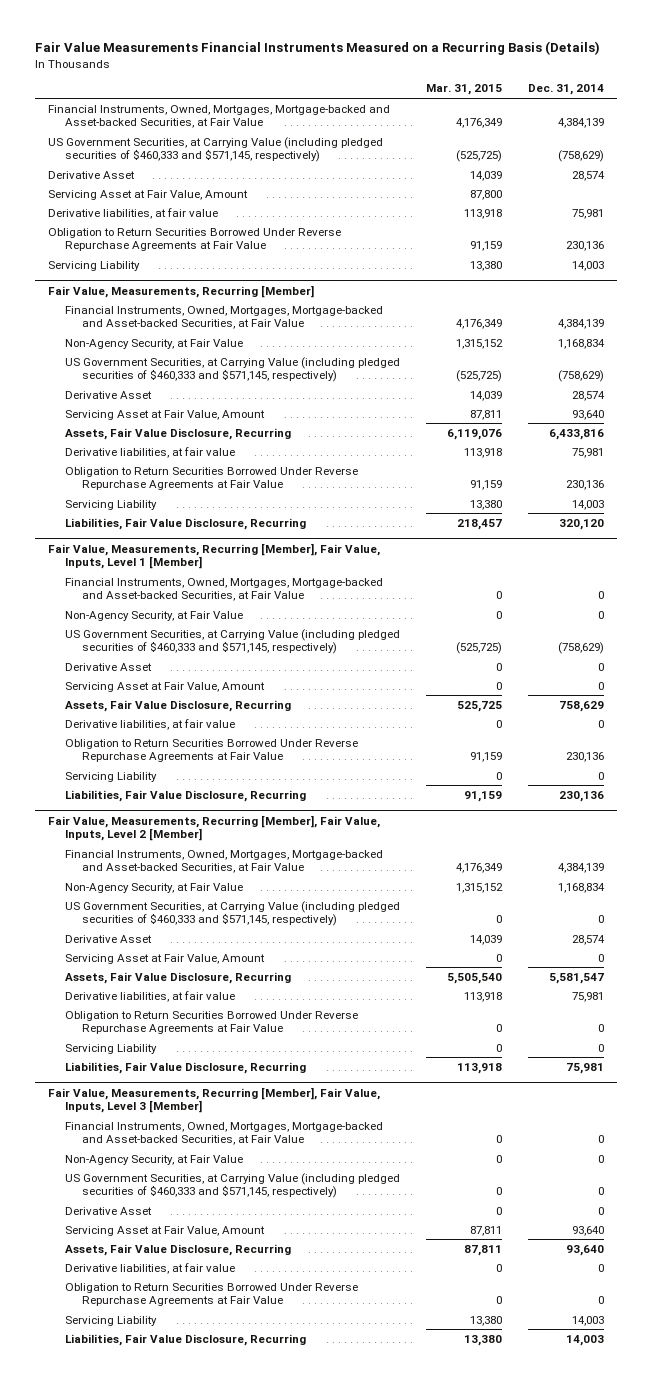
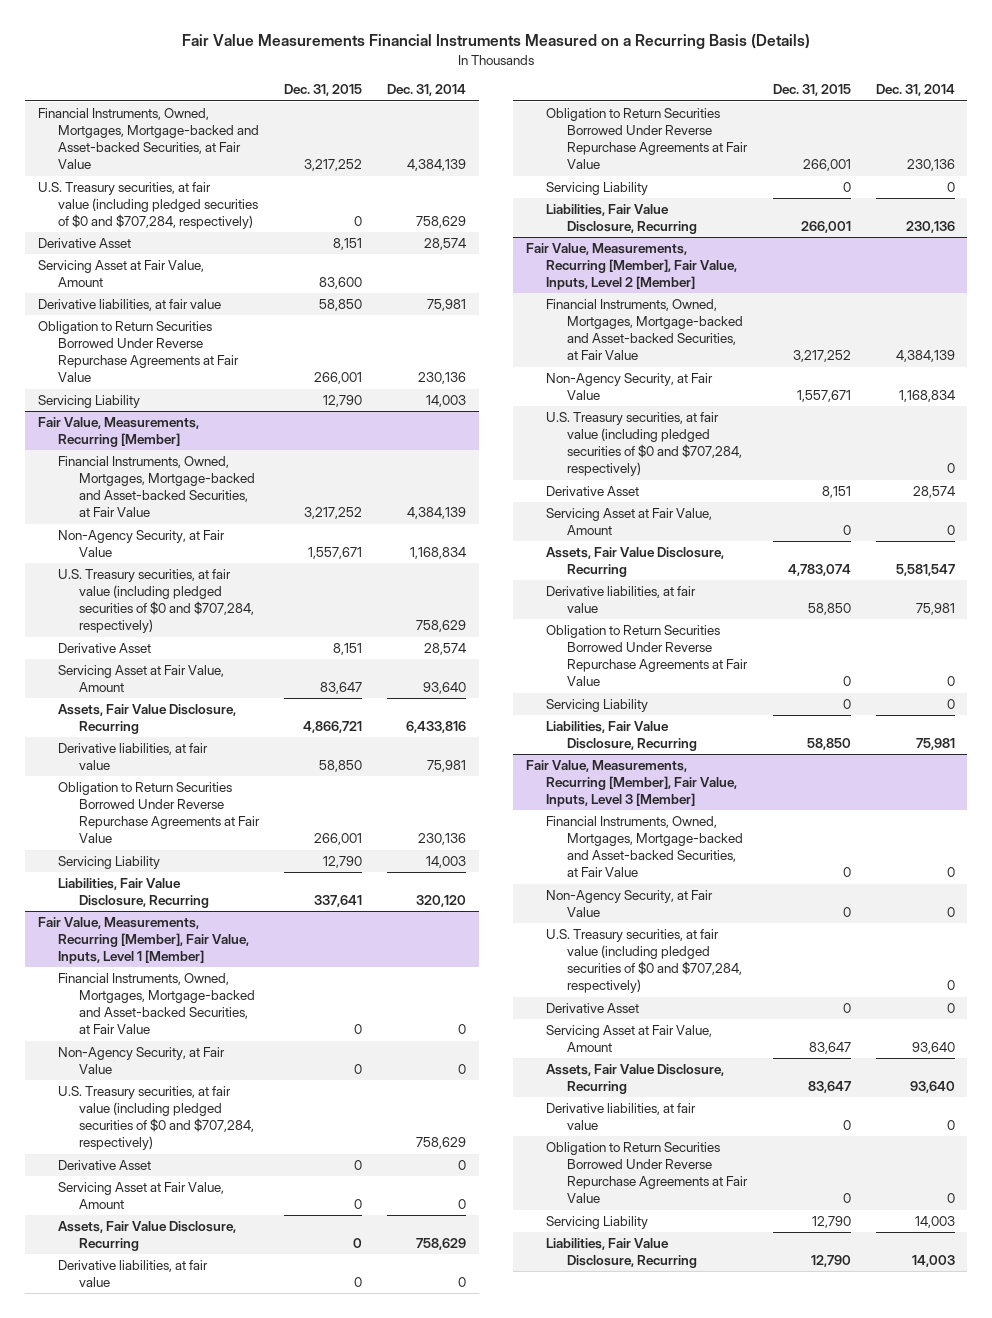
[425,84,502,96] Mar. 31, 2015 -> none
none -> [284,84,363,97] Dec. 31, 2015
[47,136,383,163] US Government Securities, at Carrying Value (including pledged securities of $460,333 and $571,145, respectively) -> [37,182,259,230] U.S. Treasury securities, at fair value (including pledged securities of $0 and $707,284, respectively)
[557,150,604,163] (758,629) -> [416,216,467,229] 758,629
[64,356,400,383] US Government Securities, at Carrying Value (including pledged securities of $460,333 and $571,145, respectively) -> [58,569,254,634] U.S. Treasury securities, at fair value (including pledged securities of $0 and $707,284, respectively)
[557,370,604,383] (758,629) -> [416,620,467,633] 758,629
[64,628,400,655] US Government Securities, at Carrying Value (including pledged securities of $460,333 and $571,145, respectively) -> [58,1086,254,1151] U.S. Treasury securities, at fair value (including pledged securities of $0 and $707,284, respectively)
[557,642,604,655] (758,629) -> [416,1137,467,1150] 758,629
[64,900,400,927] US Government Securities, at Carrying Value (including pledged securities of $460,333 and $571,145, respectively) -> [546,412,742,477] U.S. Treasury securities, at fair value (including pledged securities of $0 and $707,284, respectively)
[64,1172,400,1199] US Government Securities, at Carrying Value (including pledged securities of $460,333 and $571,145, respectively) -> [546,929,742,994] U.S. Treasury securities, at fair value (including pledged securities of $0 and $707,284, respectively)

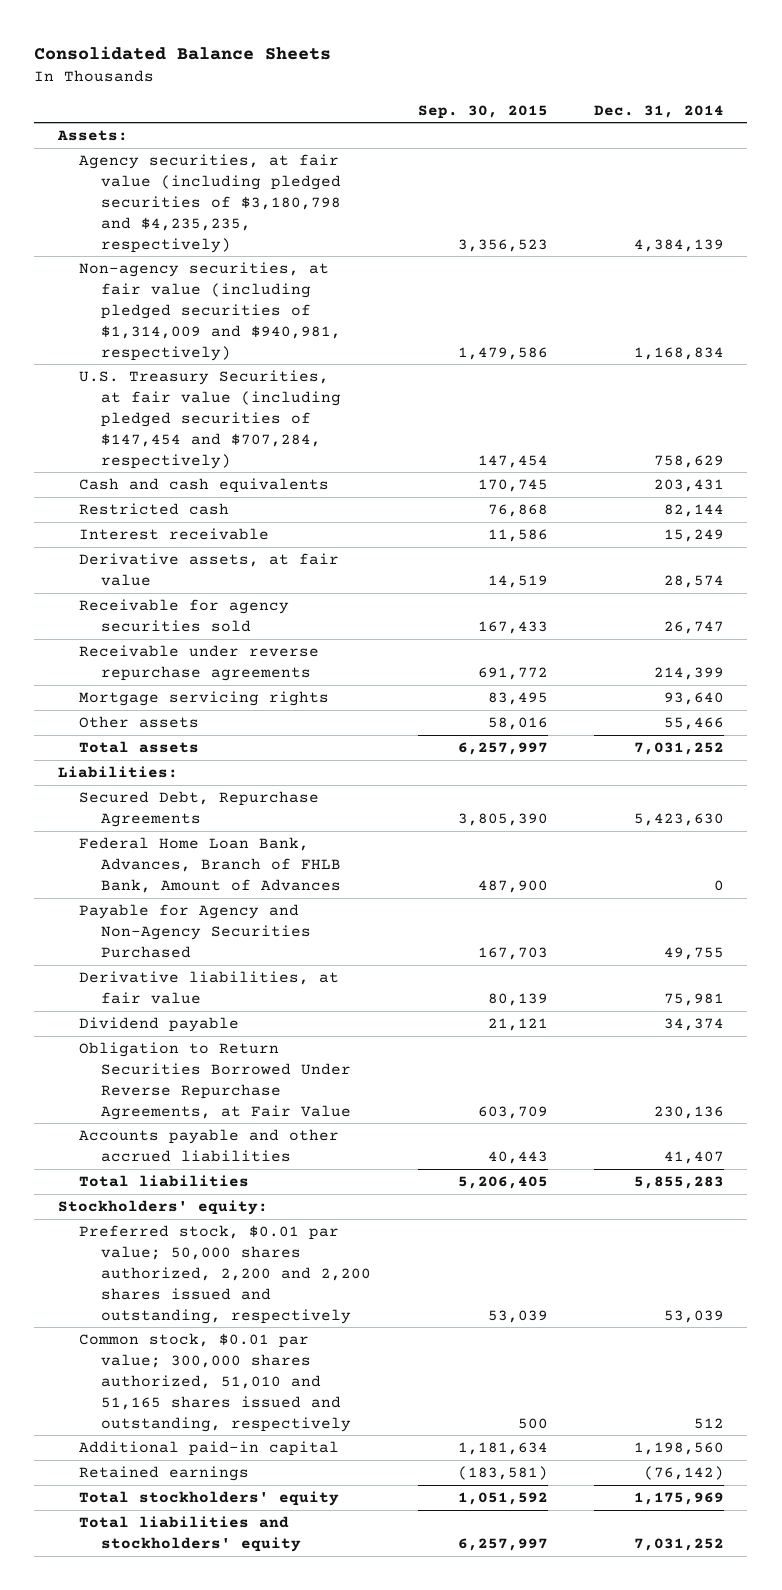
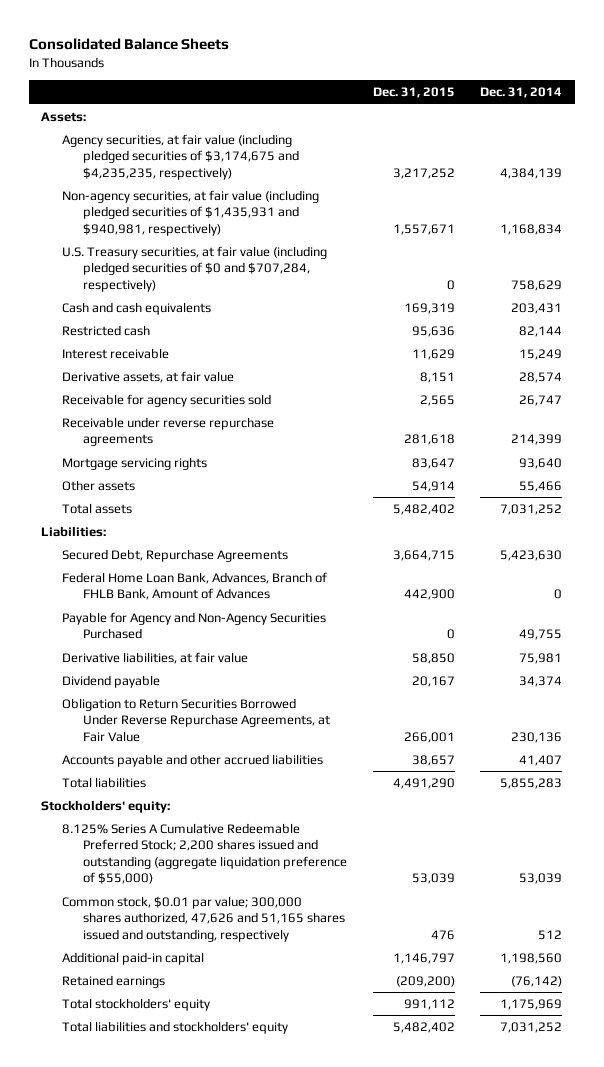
[417,104,548,119] Sep. 30, 2015 -> none
none -> [372,87,455,99] Dec. 31, 2015
[79,154,341,253] Agency securities, at fair value (including pledged securities of $3,180,798 and $4,235,235, respectively) -> [62,133,300,180] Agency securities, at fair value (including pledged securities of $3,174,675 and $4,235,235, respectively)
[79,262,341,361] Non-agency securities, at fair value (including pledged securities of $1,314,009 and $940,981, respectively) -> [62,189,320,236] Non-agency securities, at fair value (including pledged securities of $1,435,931 and $940,981, respectively)
[79,370,341,469] U.S. Treasury Securities, at fair value (including pledged securities of $147,454 and $707,284, respectively) -> [62,245,328,292] U.S. Treasury securities, at fair value (including pledged securities of $0 and $707,284, respectively)
[79,1225,371,1324] Preferred stock, $0.01 par value; 50,000 shares authorized, 2,200 and 2,200 shares issued and outstanding, respectively -> [62,822,348,885] 8.125% Series A Cumulative Redeemable Preferred Stock; 2,200 shares issued and outstanding (aggregate liquidation preference of $55,000)
[79,1333,351,1432] Common stock, $0.01 par value; 300,000 shares authorized, 51,010 and 51,165 shares issued and outstanding, respectively -> [62,895,346,942] Common stock, $0.01 par value; 300,000 shares authorized, 47,626 and 51,165 shares issued and outstanding, respectively

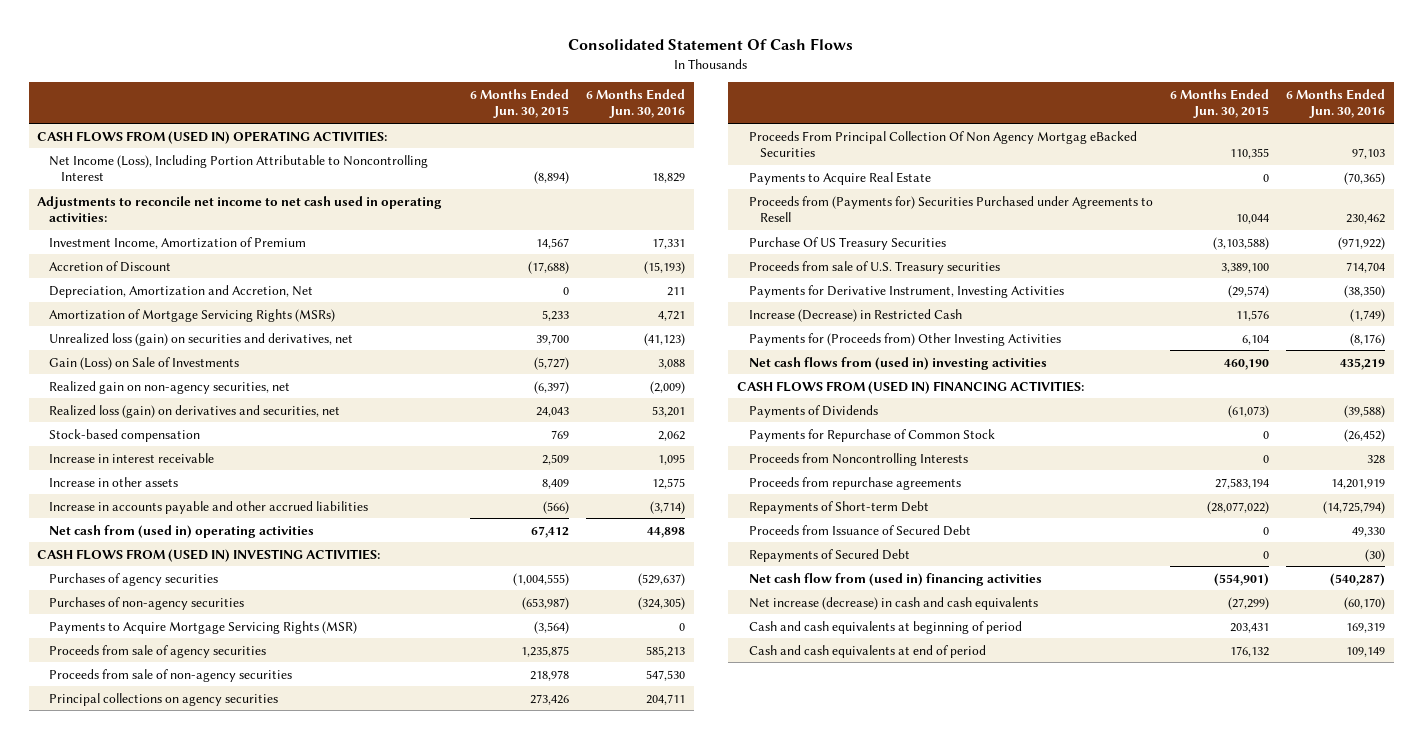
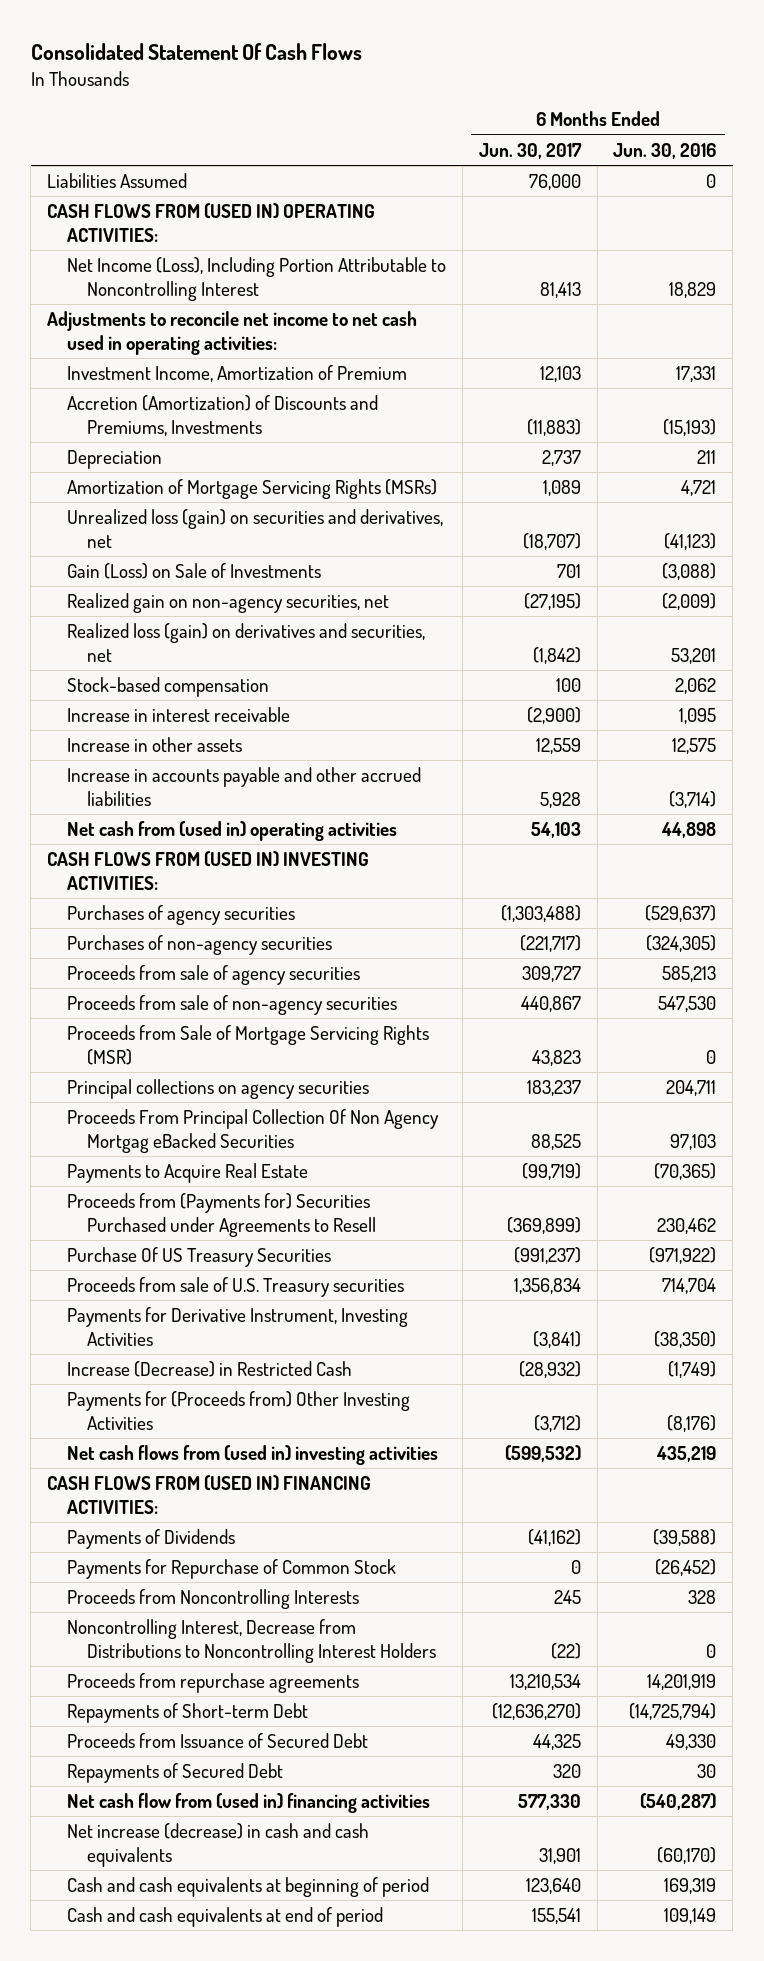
[470,88,570,119] 6 Months Ended Jun. 30, 2015 -> none
none -> [478,142,582,159] Jun. 30, 2017
none -> [47,173,188,189] Liabilities Assumed
[49,260,172,272] Accretion of Discount -> [67,395,379,436] Accretion (Amortization) of Discounts and Premiums, Investments
[49,284,314,298] Depreciation, Amortization and Accretion, Net -> [67,450,163,470] Depreciation
[658,358,686,369] 3,088 -> [662,563,717,581] (3,088)
[49,620,358,634] Payments to Acquire Mortgage Servicing Rights (MSR) -> none
none -> [67,1025,430,1065] Proceeds from Sale of Mortgage Servicing Rights (MSR)
none -> [67,1619,437,1663] Noncontrolling Interest, Decrease from Distributions to Noncontrolling Interest Holders
[1364,548,1385,562] (30) -> [697,1764,717,1779] 30

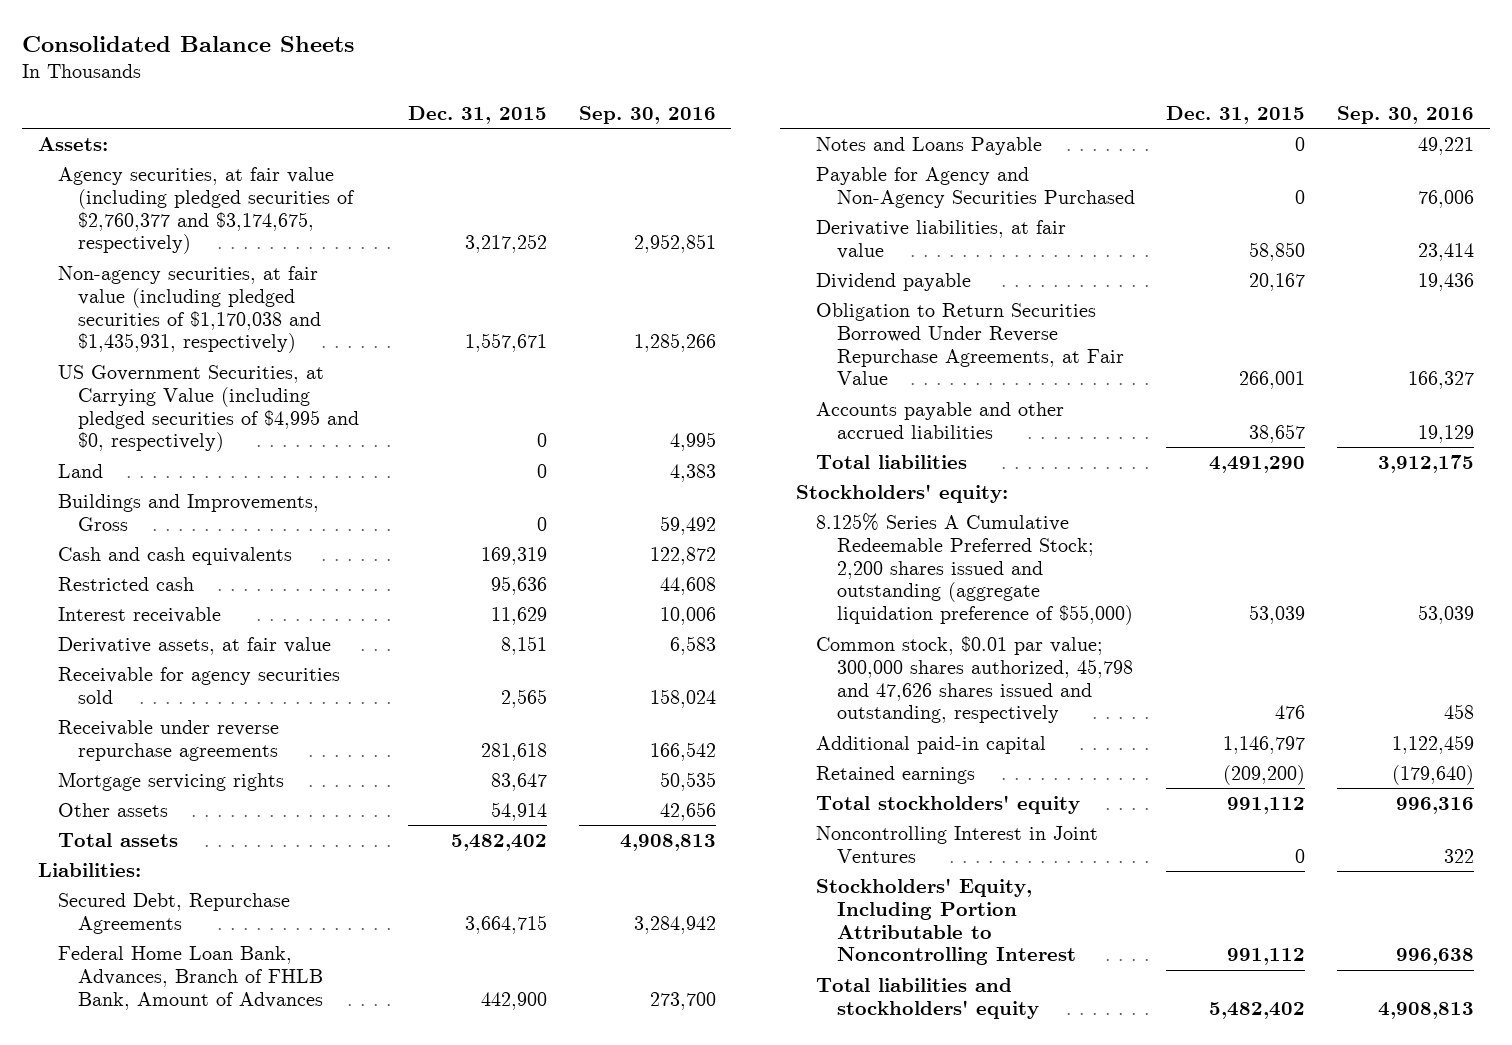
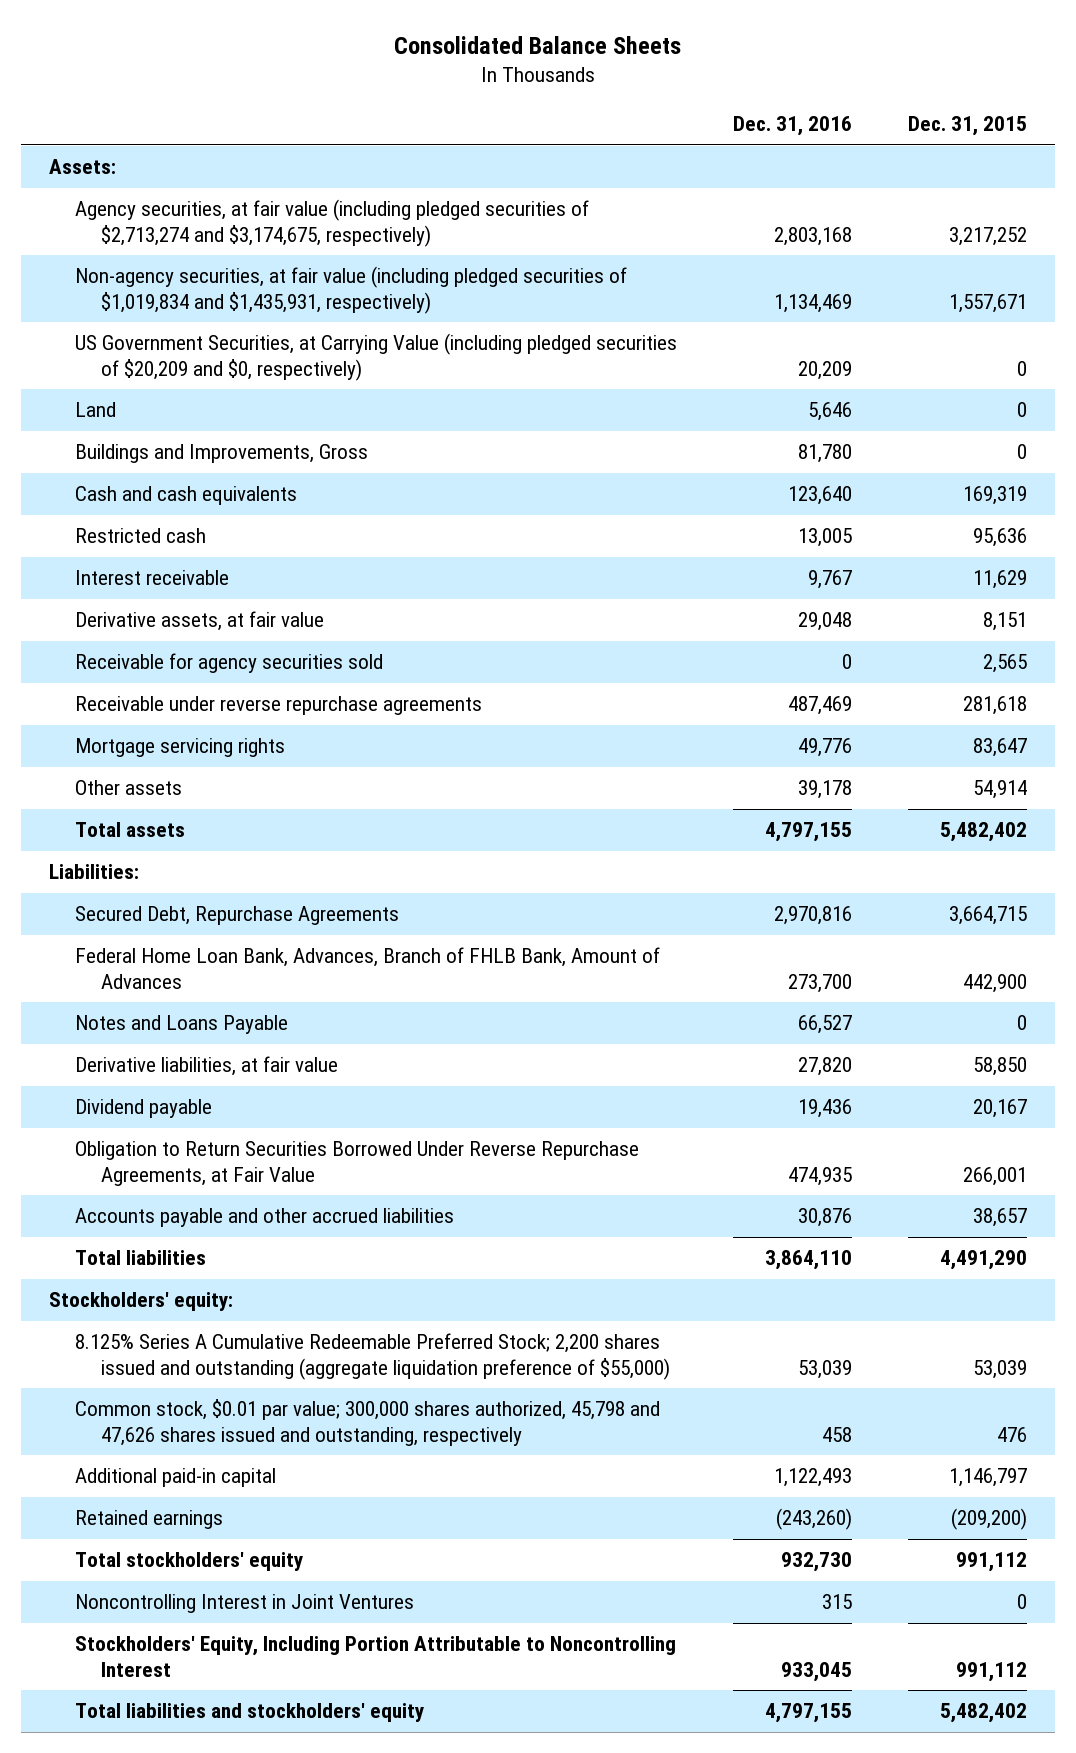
[578,105,716,124] Sep. 30, 2016 -> none
none -> [733,116,853,137] Dec. 31, 2016
[57,166,355,255] Agency securities, at fair value (including pledged securities of $2,760,377 and $3,174,675, respectively) -> [75,199,590,247] Agency securities, at fair value (including pledged securities of $2,713,274 and $3,174,675, respectively)
[57,265,321,354] Non-agency securities, at fair value (including pledged securities of $1,170,038 and $1,435,931, respectively) -> [75,266,628,314] Non-agency securities, at fair value (including pledged securities of $1,019,834 and $1,435,931, respectively)
[57,364,359,453] US Government Securities, at Carrying Value (including pledged securities of $4,995 and $0, respectively) -> [75,333,678,381] US Government Securities, at Carrying Value (including pledged securities of $20,209 and $0, respectively)
[816,166,1135,208] Payable for Agency and Non-Agency Securities Purchased -> none

